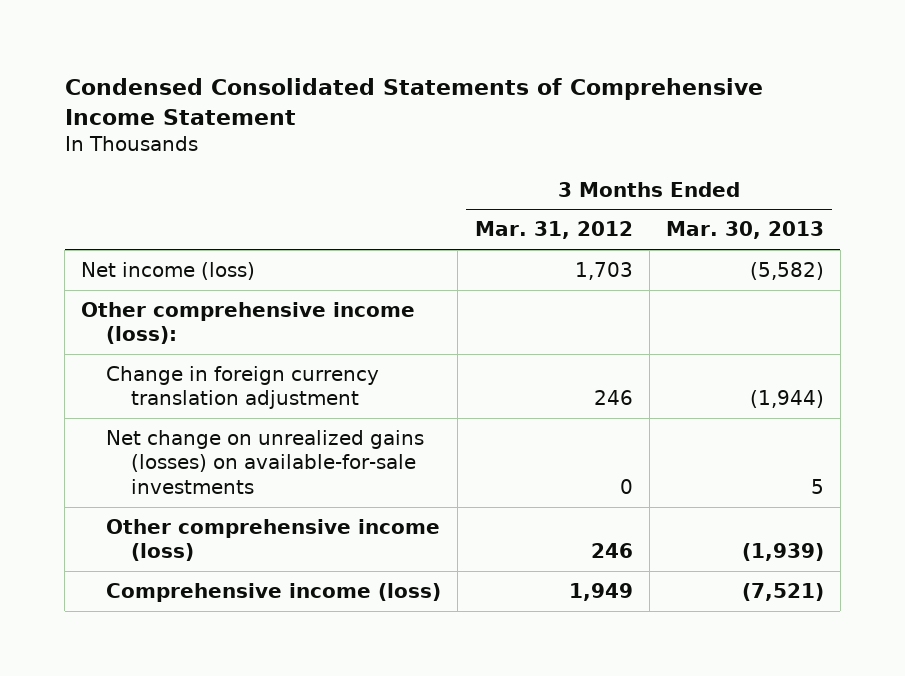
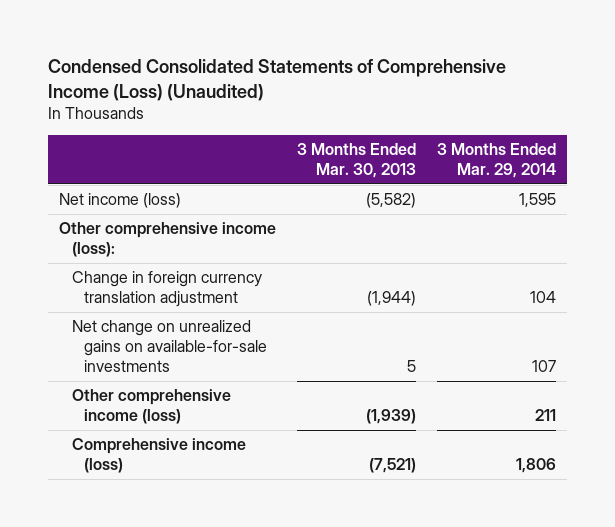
[64,77,763,125] Condensed Consolidated Statements of Comprehensive Income Statement -> [48,59,507,101] Condensed Consolidated Statements of Comprehensive Income (Loss) (Unaudited)
[474,221,633,240] Mar. 31, 2012 -> none
none -> [437,143,557,179] 3 Months Ended Mar. 29, 2014
[106,429,425,494] Net change on unrealized gains (losses) on available-for-sale investments -> [71,320,268,373] Net change on unrealized gains on available-for-sale investments

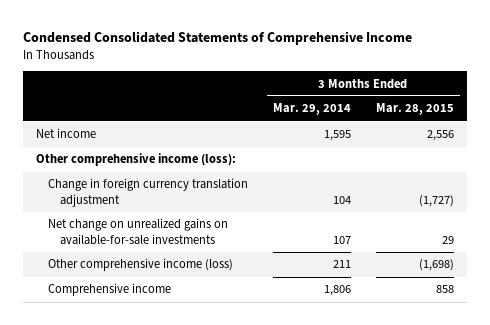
[48,59,507,101] Condensed Consolidated Statements of Comprehensive Income (Loss) (Unaudited) -> [23,31,413,46] Condensed Consolidated Statements of Comprehensive Income
[297,143,417,179] 3 Months Ended Mar. 30, 2013 -> none
none -> [376,103,455,116] Mar. 28, 2015
[58,193,181,209] Net income (loss) -> [35,128,96,139] Net income
[71,438,246,474] Comprehensive income (loss) -> [47,283,171,297] Comprehensive income

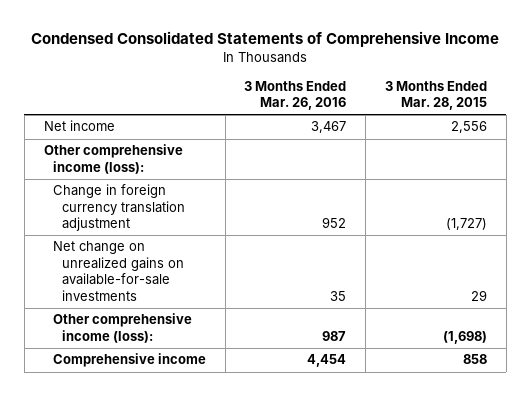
[272,103,351,116] Mar. 29, 2014 -> none
none -> [244,80,347,111] 3 Months Ended Mar. 26, 2016
[47,258,233,272] Other comprehensive income (loss) -> [52,313,192,343] Other comprehensive income (loss):

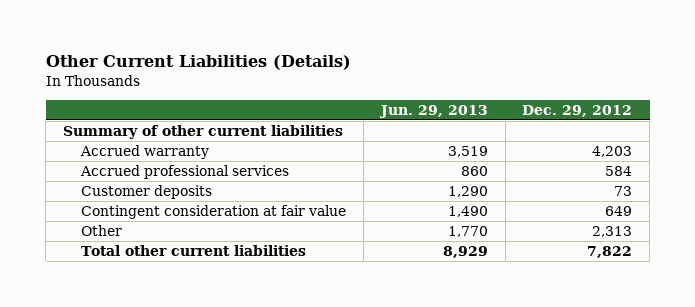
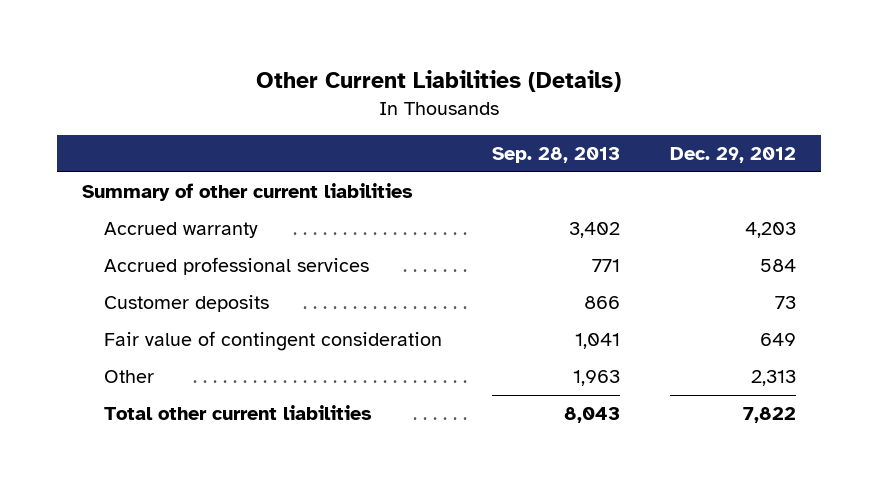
[378,104,488,118] Jun. 29, 2013 -> none
none -> [492,146,621,163] Sep. 28, 2013
[81,205,347,220] Contingent consideration at fair value -> [104,331,443,352] Fair value of contingent consideration

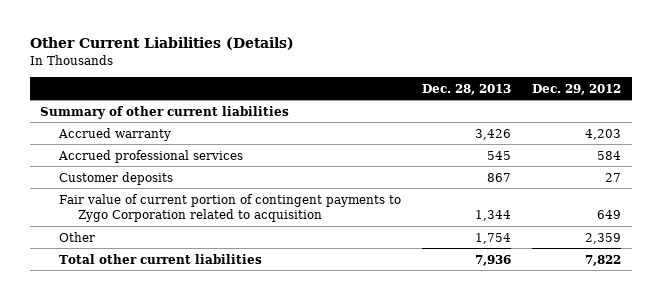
[492,146,621,163] Sep. 28, 2013 -> none
none -> [422,83,512,95] Dec. 28, 2013
[775,296,797,310] 73 -> [605,172,622,182] 27
[104,331,443,352] Fair value of contingent consideration -> [59,193,402,223] Fair value of current portion of contingent payments to Zygo Corporation related to acquisition
[751,370,797,387] 2,313 -> [585,232,622,244] 2,359

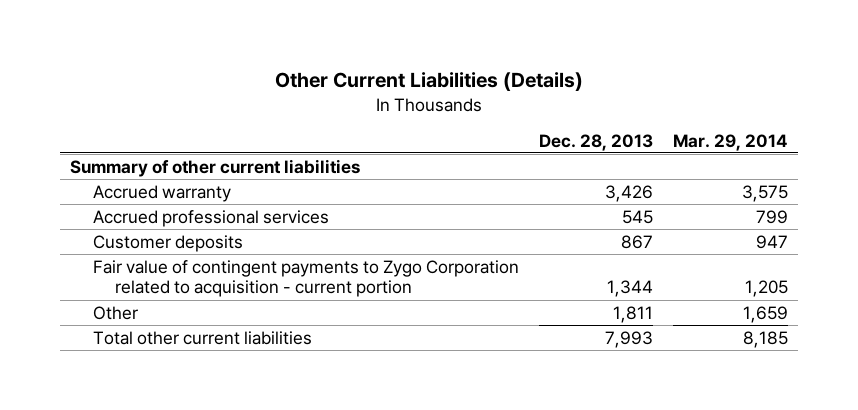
[532,83,622,95] Dec. 29, 2012 -> none
none -> [672,133,788,151] Mar. 29, 2014
[59,193,402,223] Fair value of current portion of contingent payments to Zygo Corporation related to acquisition -> [92,259,519,298] Fair value of contingent payments to Zygo Corporation related to acquisition - current portion
[475,232,512,244] 1,754 -> [612,305,653,323] 1,811
[475,254,512,266] 7,936 -> [604,330,653,348] 7,993

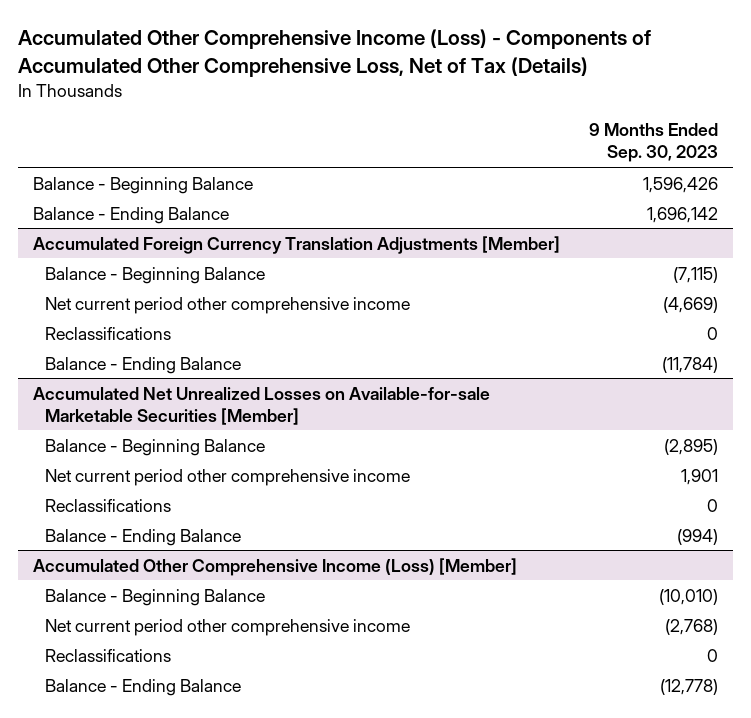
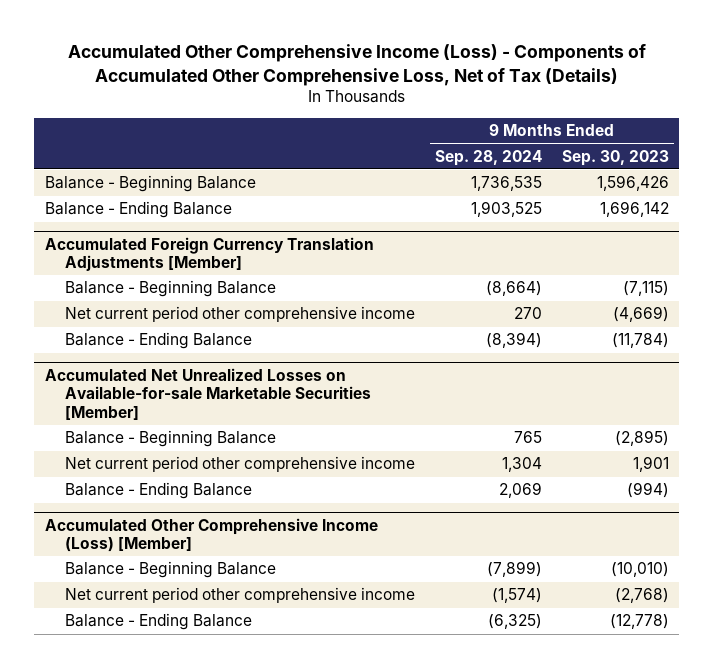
none -> [435,149,543,166] Sep. 28, 2024
[45,326,172,340] Reclassifications -> none
[45,498,172,512] Reclassifications -> none
[45,648,172,662] Reclassifications -> none

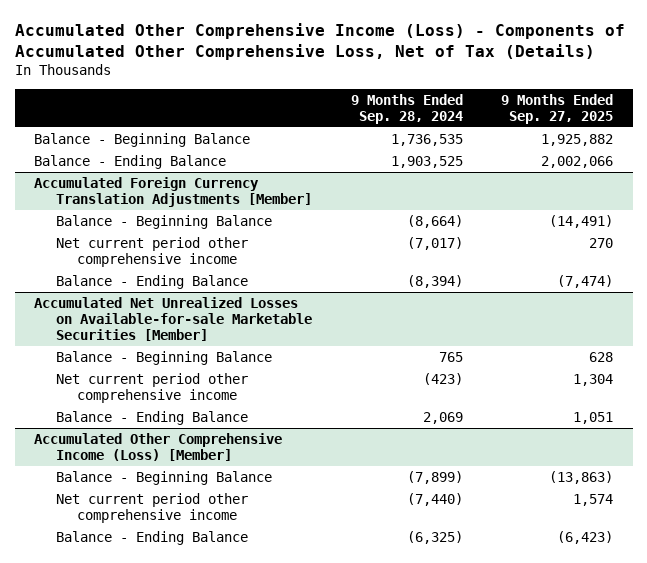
[562,149,670,166] Sep. 30, 2023 -> none
none -> [501,93,614,125] 9 Months Ended Sep. 27, 2025
[514,307,543,320] 270 -> [406,236,463,250] (7,017)
[502,457,543,473] 1,304 -> [422,372,463,385] (423)
[492,588,543,604] (1,574) -> [406,492,463,506] (7,440)

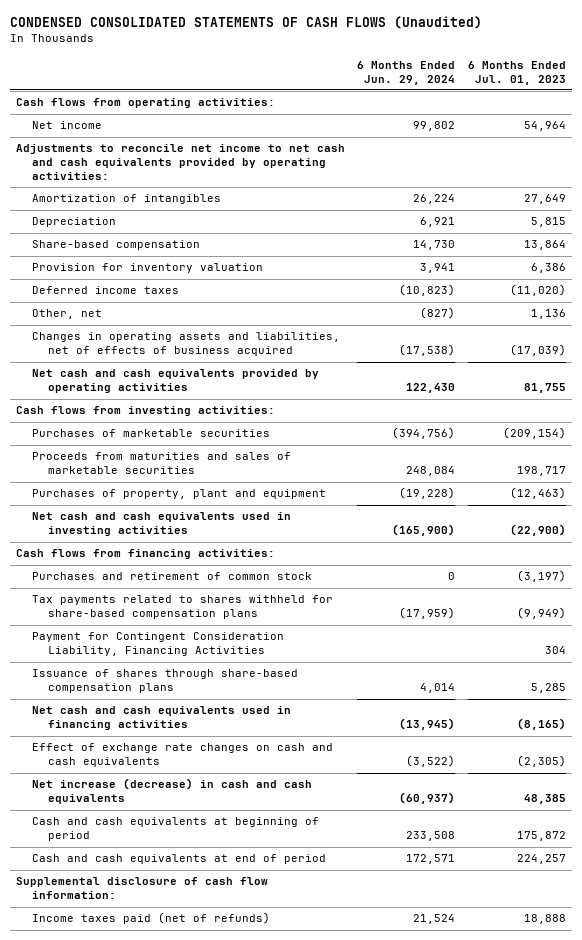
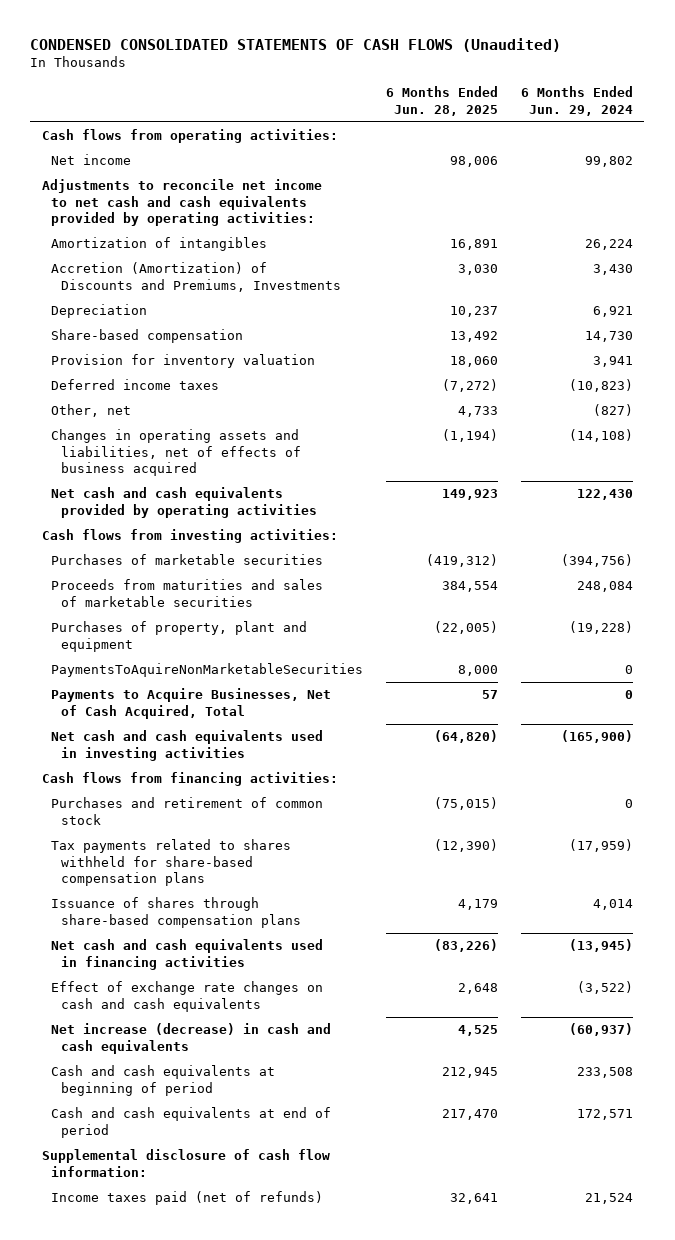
[467,60,566,85] 6 Months Ended Jul. 01, 2023 -> none
none -> [386,86,499,116] 6 Months Ended Jun. 28, 2025
none -> [51,262,341,292] Accretion (Amortization) of Discounts and Premiums, Investments
[399,344,456,357] (17,538) -> [568,429,633,443] (14,108)
none -> [51,663,364,678] PaymentsToAquireNonMarketableSecurities
none -> [51,688,332,719] Payments to Acquire Businesses, Net of Cash Acquired, Total
[32,632,285,657] Payment for Contingent Consideration Liability, Financing Activities -> none

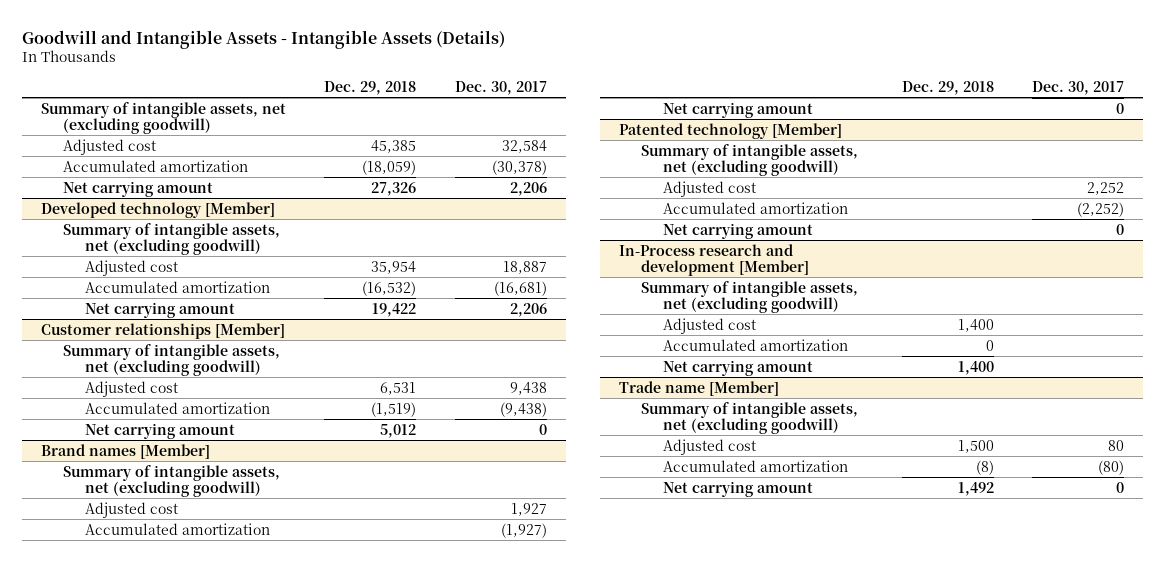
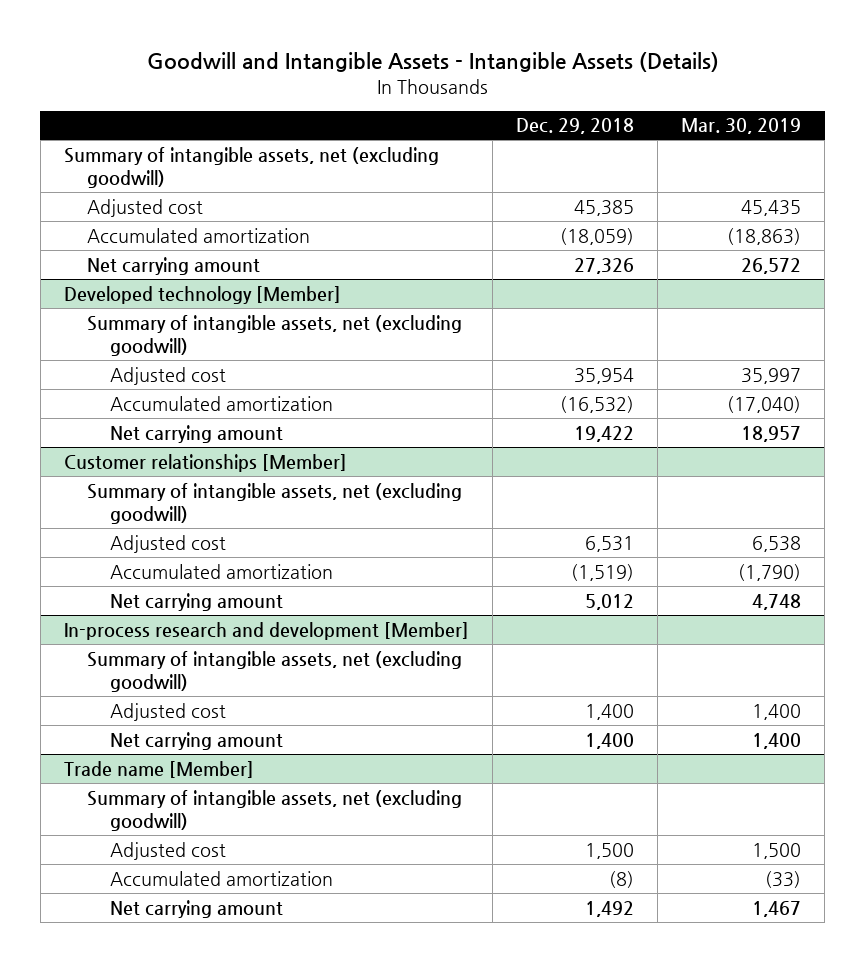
[454,80,547,95] Dec. 30, 2017 -> none
none -> [681,118,802,135] Mar. 30, 2019
[41,443,211,459] Brand names [Member] -> none
[63,464,281,497] Summary of intangible assets, net (excluding goodwill) -> none
[84,501,178,518] Adjusted cost -> none
[84,522,270,535] Accumulated amortization -> none
[662,101,813,118] Net carrying amount -> none
[619,122,843,139] Patented technology [Member] -> none
[640,143,858,176] Summary of intangible assets, net (excluding goodwill) -> none
[662,180,756,197] Adjusted cost -> none
[662,201,848,214] Accumulated amortization -> none
[662,222,813,239] Net carrying amount -> none
[619,243,809,276] In-Process research and development [Member] -> [63,621,469,640] In-process research and development [Member]
[662,338,848,351] Accumulated amortization -> none

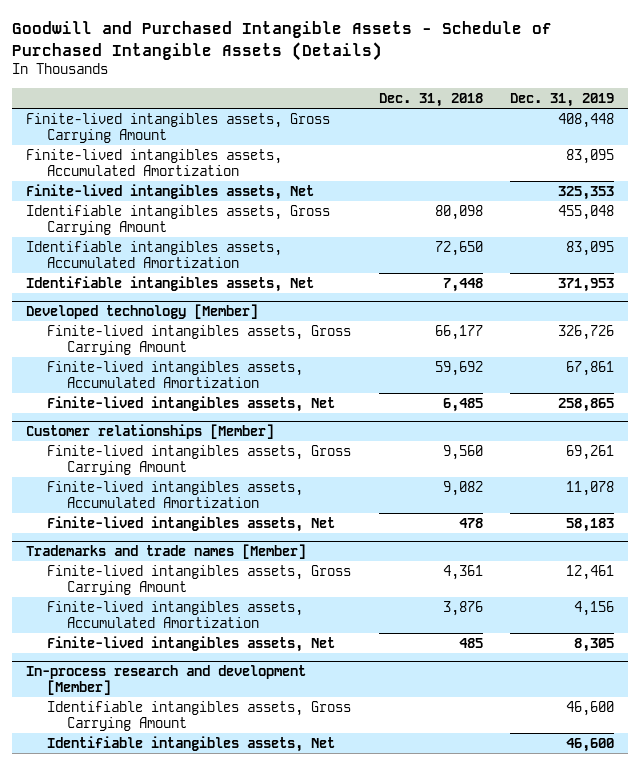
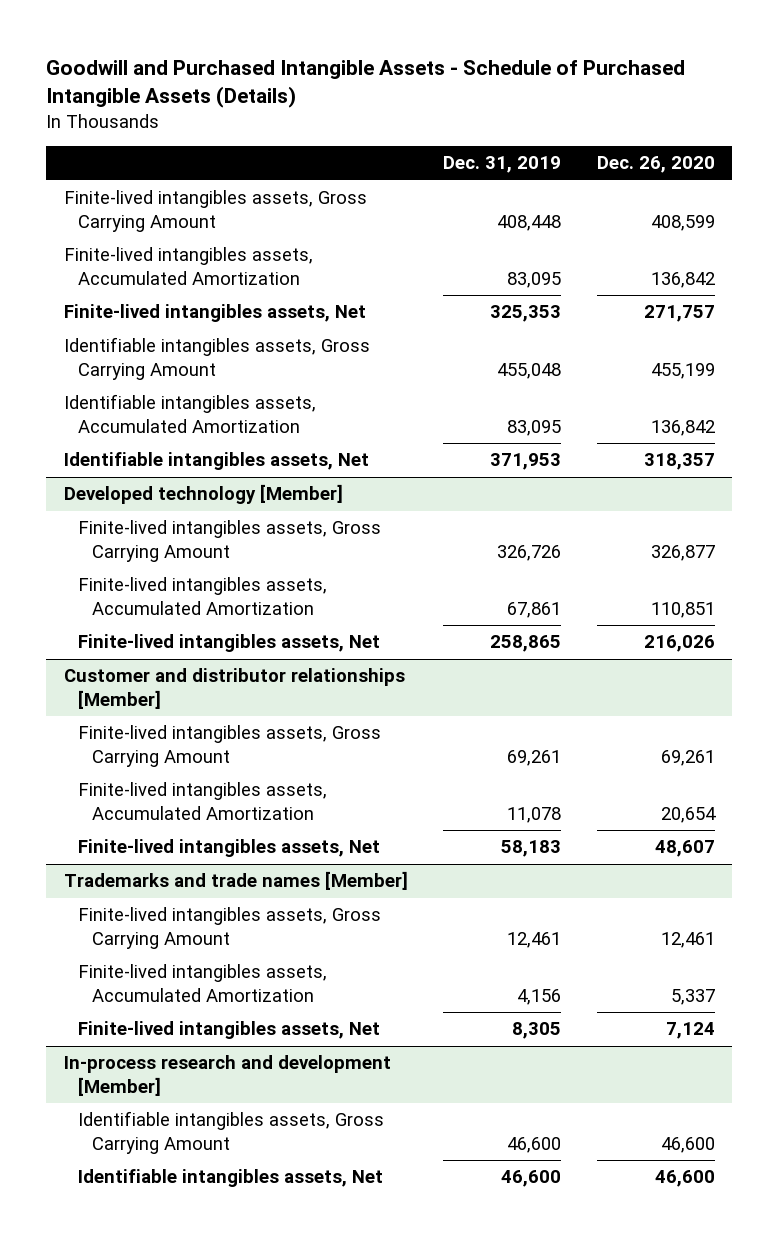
[378,93,483,108] Dec. 31, 2018 -> none
none -> [596,156,715,174] Dec. 26, 2020
[26,423,275,439] Customer relationships [Member] -> [63,668,405,709] Customer and distributor relationships [Member]

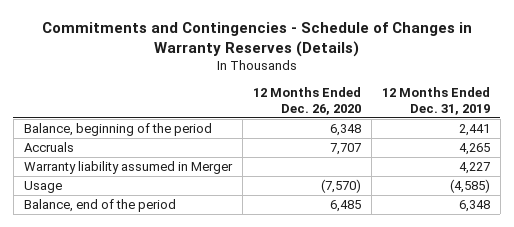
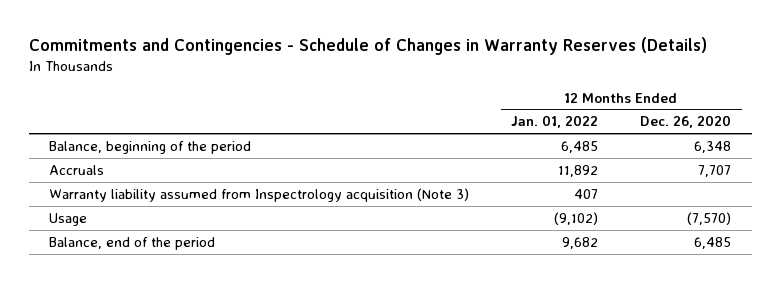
[381,87,490,115] 12 Months Ended Dec. 31, 2019 -> none
none -> [511,115,599,129] Jan. 01, 2022
[23,161,233,175] Warranty liability assumed in Merger -> [49,187,470,202] Warranty liability assumed from Inspectrology acquisition (Note 3)

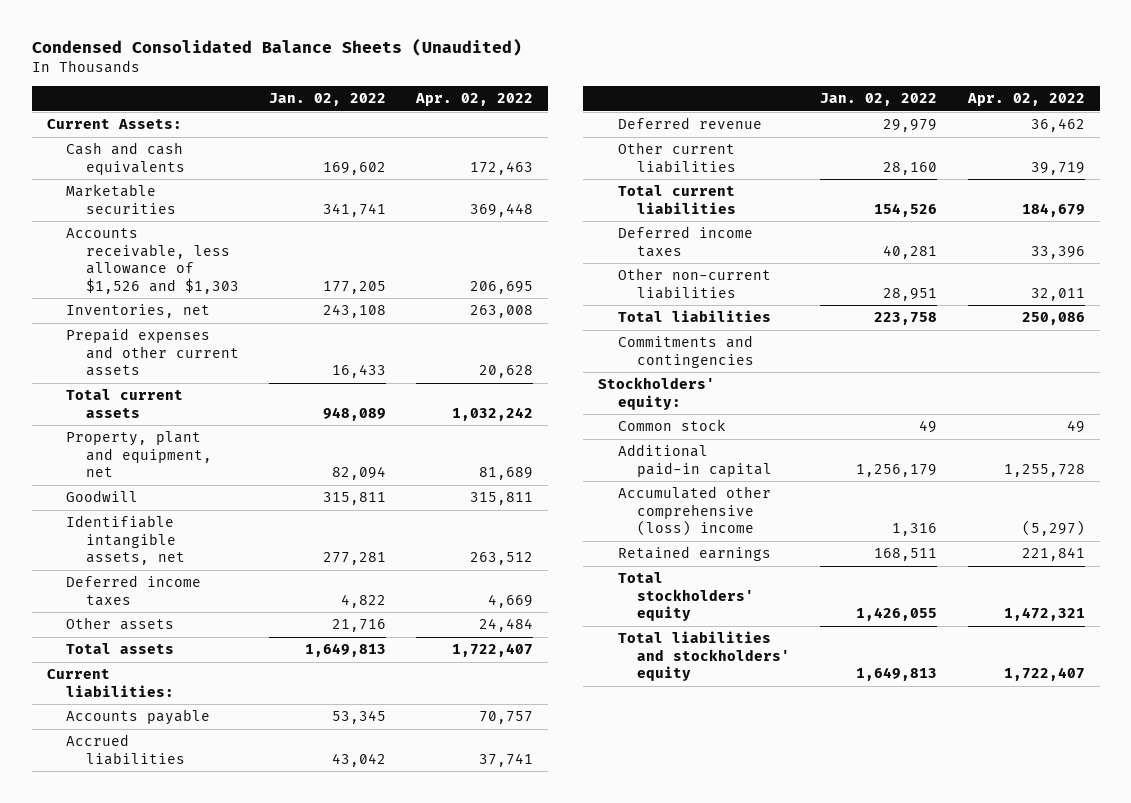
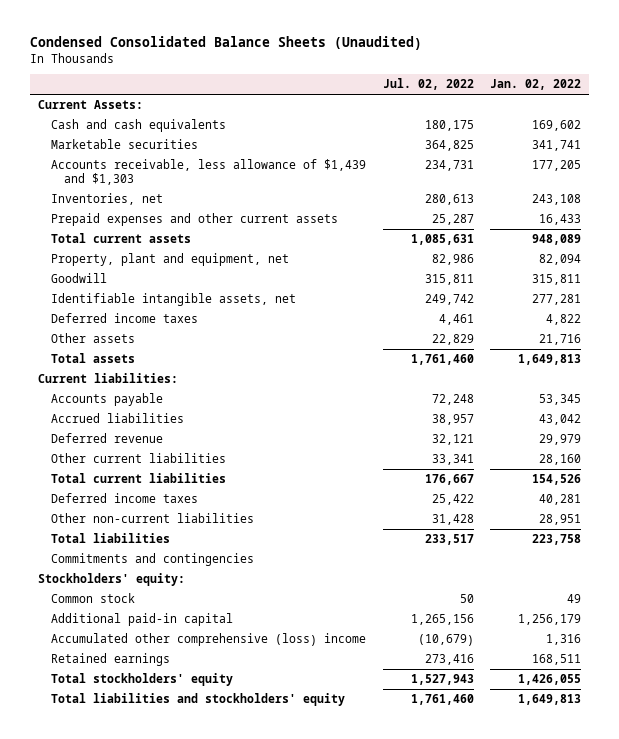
[415,93,534,107] Apr. 02, 2022 -> none
none -> [382,78,474,91] Jul. 02, 2022
[66,228,239,294] Accounts receivable, less allowance of $1,526 and $1,303 -> [51,159,367,186] Accounts receivable, less allowance of $1,439 and $1,303

